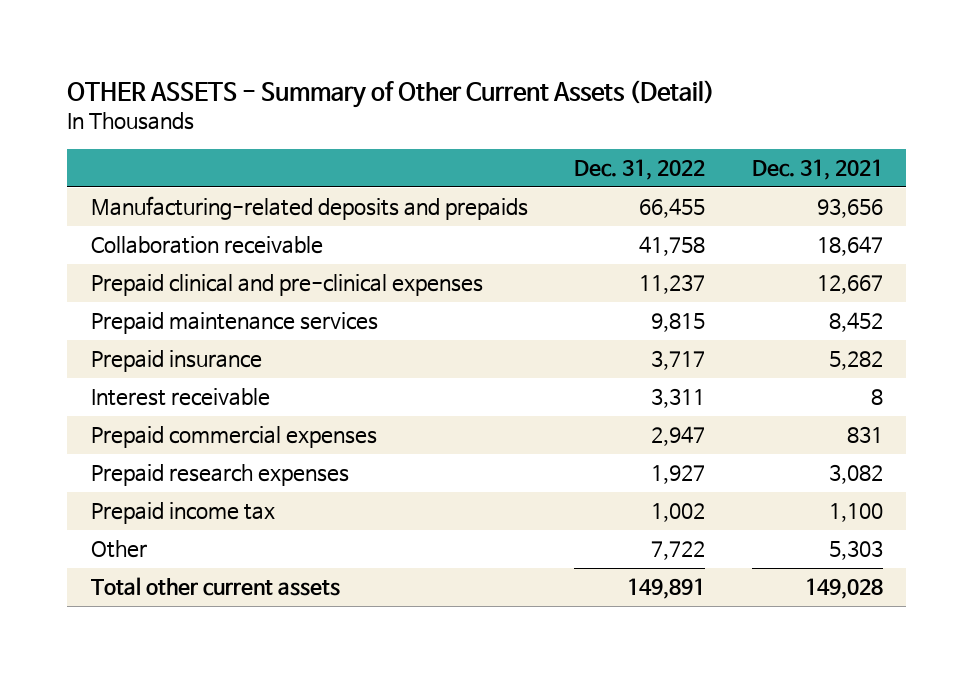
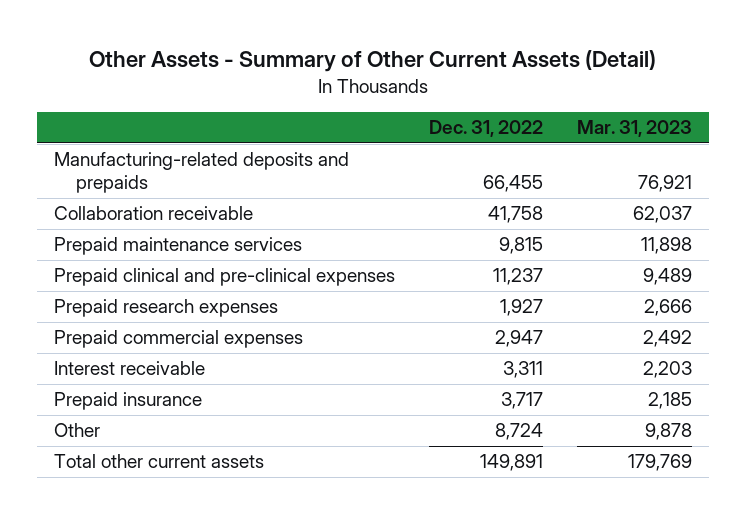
[67,79,716,108] OTHER ASSETS - Summary of Other Current Assets (Detail) -> [88,49,656,72] Other Assets - Summary of Other Current Assets (Detail)
[751,158,883,180] Dec. 31, 2021 -> none
none -> [577,120,693,138] Mar. 31, 2023
[90,274,483,297] Prepaid clinical and pre-clinical expenses -> [53,268,395,287] Prepaid clinical and pre-clinical expenses
[90,502,275,525] Prepaid income tax -> none
[90,426,377,449] Prepaid commercial expenses -> [53,330,303,349] Prepaid commercial expenses
[90,388,270,407] Interest receivable -> [53,361,205,376] Interest receivable
[90,350,262,373] Prepaid insurance -> [53,392,202,411] Prepaid insurance
[651,541,706,561] 7,722 -> [494,423,543,441] 8,724

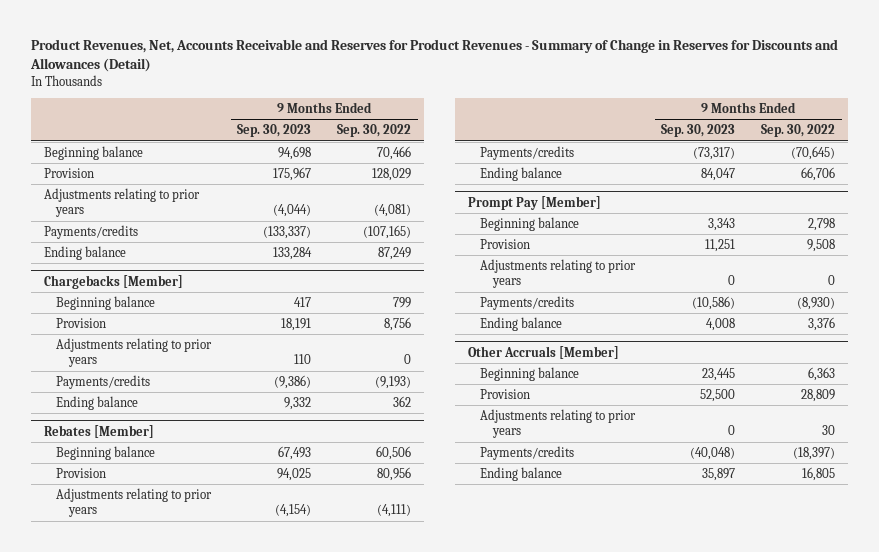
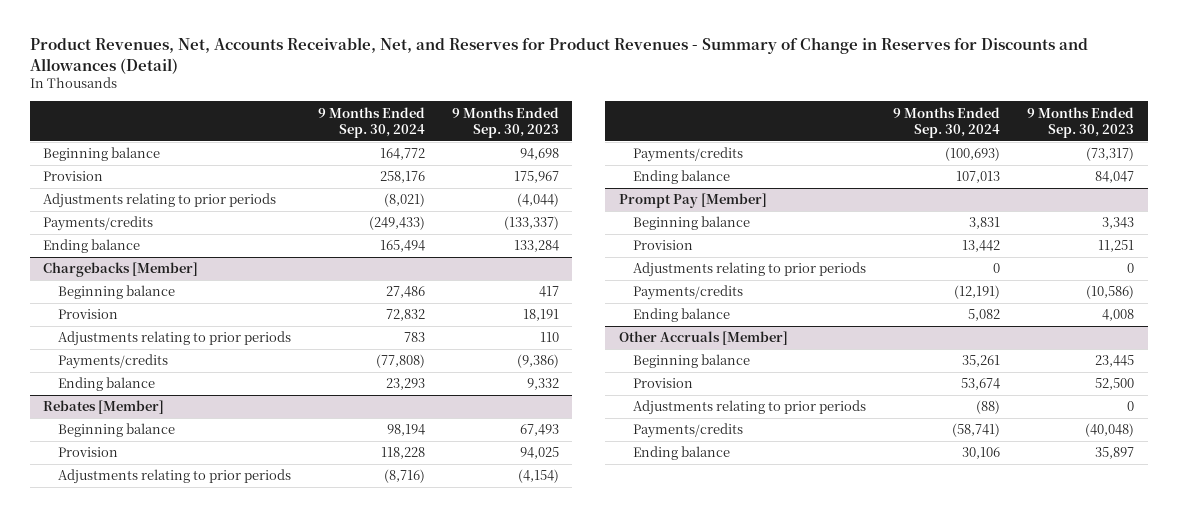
[29,38,838,73] Product Revenues, Net, Accounts Receivable and Reserves for Product Revenues - Summary of Change in Reserves for Discounts and Allowances (Detail) -> [29,37,1088,74] Product Revenues, Net, Accounts Receivable, Net, and Reserves for Product Revenues - Summary of Change in Reserves for Discounts and Allowances (Detail)
[337,124,412,138] Sep. 30, 2022 -> none
none -> [317,106,425,138] 9 Months Ended Sep. 30, 2024
[43,187,200,218] Adjustments relating to prior years -> [43,193,277,209] Adjustments relating to prior periods
[56,337,213,368] Adjustments relating to prior years -> [57,331,291,347] Adjustments relating to prior periods
[56,487,213,518] Adjustments relating to prior years -> [57,469,291,485] Adjustments relating to prior periods
[480,258,637,289] Adjustments relating to prior years -> [633,262,867,278] Adjustments relating to prior periods
[480,408,637,439] Adjustments relating to prior years -> [633,400,867,416] Adjustments relating to prior periods

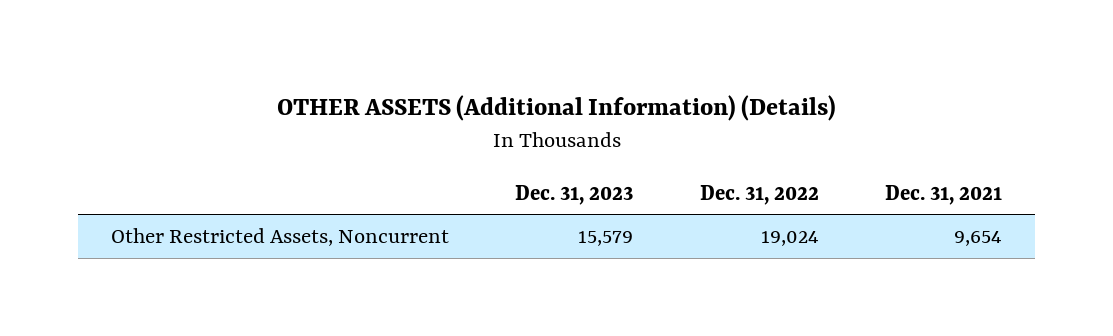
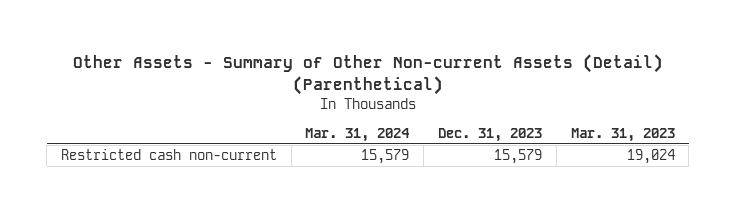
[276,95,836,122] OTHER ASSETS (Additional Information) (Details) -> [72,54,663,96] Other Assets - Summary of Other Non-current Assets (Detail) (Parenthetical)
[699,184,819,205] Dec. 31, 2022 -> none
[885,184,1003,205] Dec. 31, 2021 -> none
none -> [305,128,411,143] Mar. 31, 2024
none -> [570,128,675,143] Mar. 31, 2023
[111,228,450,247] Other Restricted Assets, Noncurrent -> [60,149,277,161] Restricted cash non-current

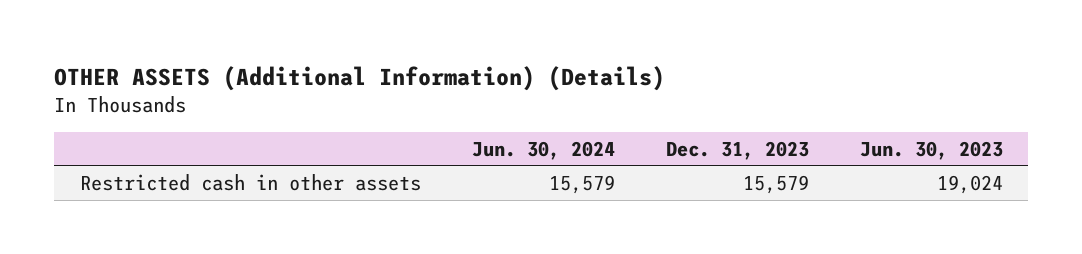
[72,54,663,96] Other Assets - Summary of Other Non-current Assets (Detail) (Parenthetical) -> [54,66,666,92] OTHER ASSETS (Additional Information) (Details)
[305,128,411,143] Mar. 31, 2024 -> none
[570,128,675,143] Mar. 31, 2023 -> none
none -> [471,140,615,160] Jun. 30, 2024
none -> [859,140,1003,160] Jun. 30, 2023
[60,149,277,161] Restricted cash non-current -> [79,173,421,191] Restricted cash in other assets

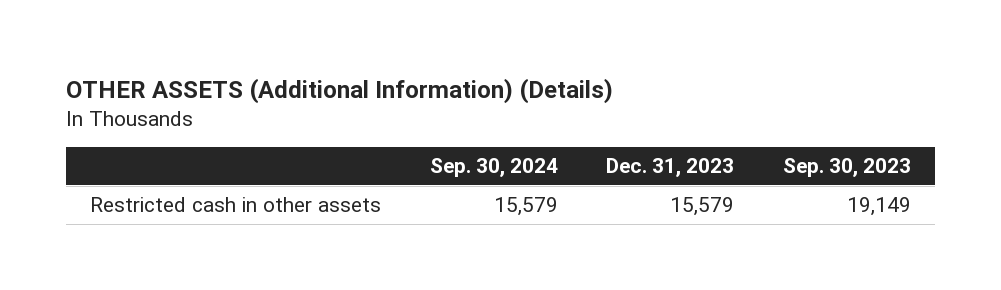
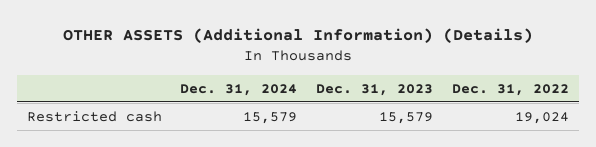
[429,158,558,178] Sep. 30, 2024 -> none
[782,158,911,178] Sep. 30, 2023 -> none
none -> [180,83,298,96] Dec. 31, 2024
none -> [452,83,570,96] Dec. 31, 2022
[90,197,382,213] Restricted cash in other assets -> [26,110,162,122] Restricted cash

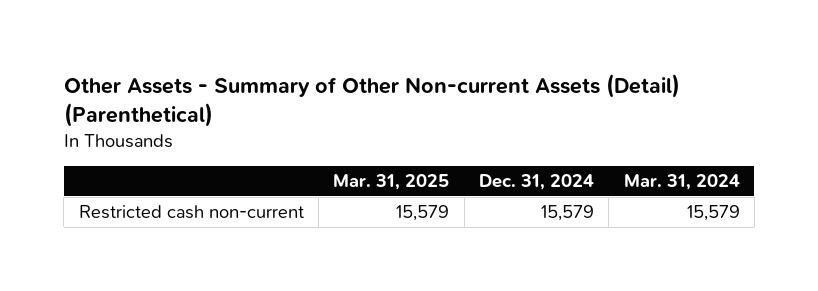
[62,28,533,44] OTHER ASSETS (Additional Information) (Details) -> [63,74,680,128] Other Assets - Summary of Other Non-current Assets (Detail) (Parenthetical)
[316,83,434,96] Dec. 31, 2023 -> none
[452,83,570,96] Dec. 31, 2022 -> none
none -> [333,174,450,191] Mar. 31, 2025
none -> [623,174,740,191] Mar. 31, 2024
[26,110,162,122] Restricted cash -> [78,205,304,220] Restricted cash non-current

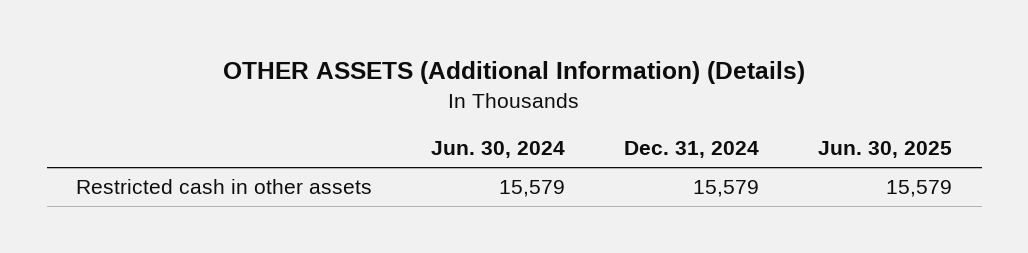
[63,74,680,128] Other Assets - Summary of Other Non-current Assets (Detail) (Parenthetical) -> [223,61,806,85] OTHER ASSETS (Additional Information) (Details)
[333,174,450,191] Mar. 31, 2025 -> none
[623,174,740,191] Mar. 31, 2024 -> none
none -> [431,141,566,159] Jun. 30, 2024
none -> [818,141,953,159] Jun. 30, 2025
[78,205,304,220] Restricted cash non-current -> [76,179,373,195] Restricted cash in other assets

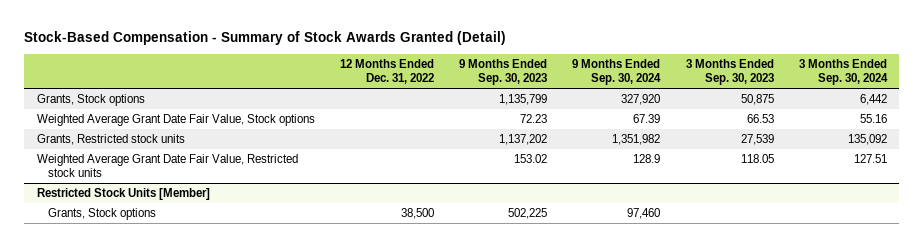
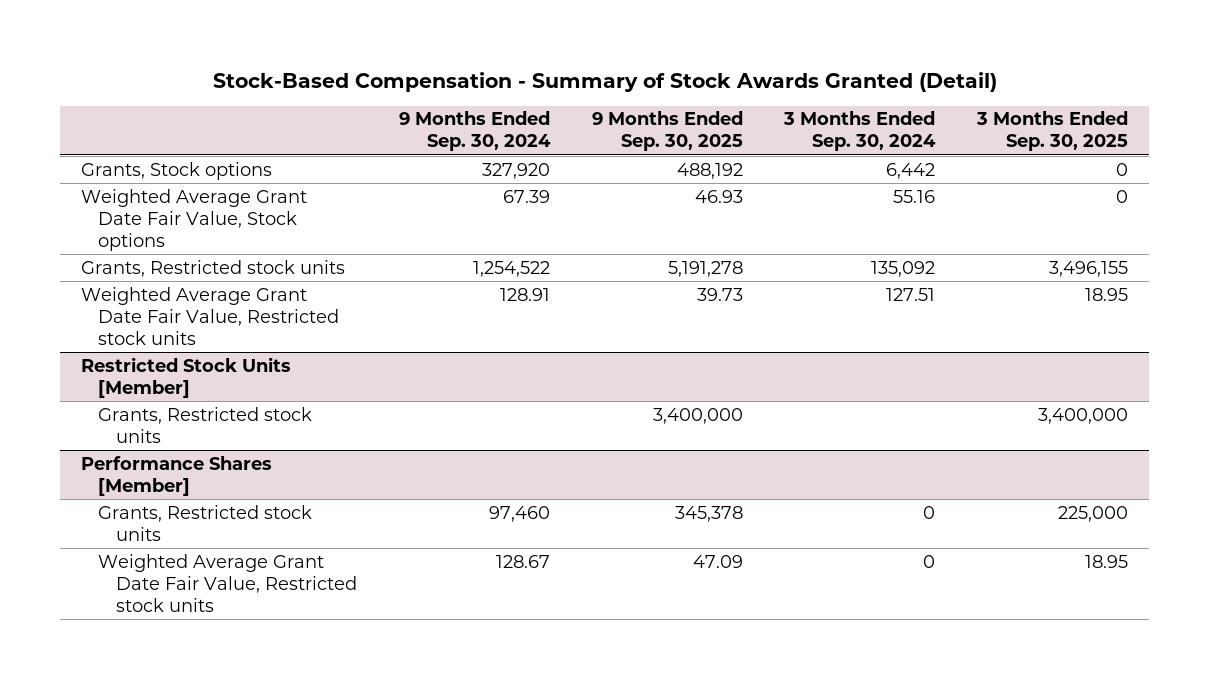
[340,58,435,85] 12 Months Ended Dec. 31, 2022 -> none
[459,58,548,86] 9 Months Ended Sep. 30, 2023 -> none
[685,58,774,86] 3 Months Ended Sep. 30, 2023 -> none
none -> [591,111,743,152] 9 Months Ended Sep. 30, 2025
none -> [976,111,1129,152] 3 Months Ended Sep. 30, 2025
[612,133,661,145] 1,351,982 -> [472,260,550,277] 1,254,522
[633,153,661,163] 128.9 -> [499,287,550,301] 128.91
[47,207,156,220] Grants, Stock options -> none
none -> [98,406,313,443] Grants, Restricted stock units
none -> [80,455,272,496] Performance Shares [Member]
none -> [98,504,313,541] Grants, Restricted stock units
none -> [98,553,357,612] Weighted Average Grant Date Fair Value, Restricted stock units

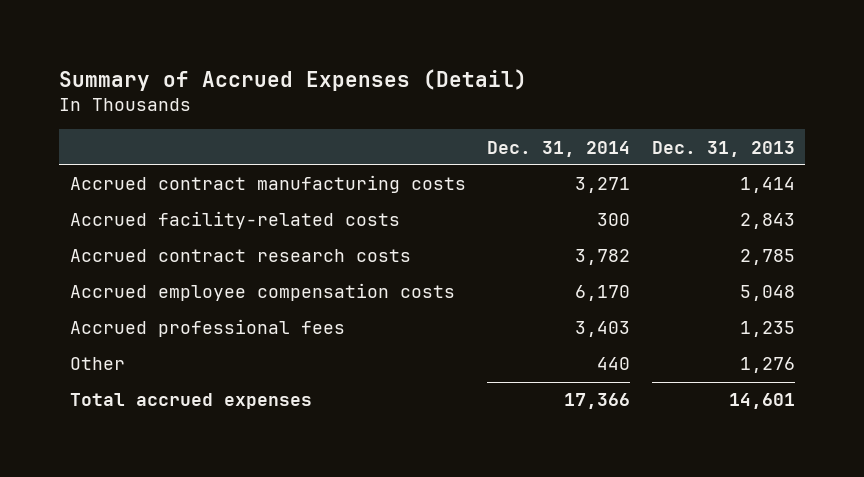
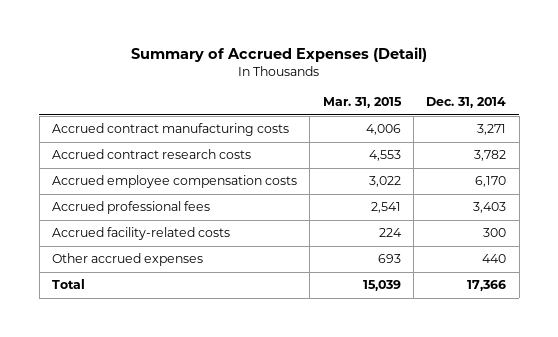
[651,140,795,157] Dec. 31, 2013 -> none
none -> [322,96,402,108] Mar. 31, 2015
[69,211,400,230] Accrued facility-related costs -> [52,227,231,241] Accrued facility-related costs
[69,357,125,371] Other -> [52,253,204,267] Other accrued expenses
[69,393,312,410] Total accrued expenses -> [52,279,86,290] Total

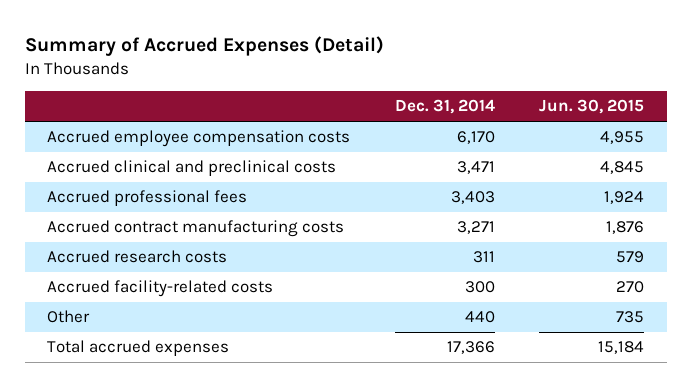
[322,96,402,108] Mar. 31, 2015 -> none
none -> [539,99,645,115] Jun. 30, 2015
[52,149,252,160] Accrued contract research costs -> none
none -> [47,160,337,177] Accrued clinical and preclinical costs
[52,123,290,137] Accrued contract manufacturing costs -> [47,220,345,238] Accrued contract manufacturing costs
none -> [47,250,228,264] Accrued research costs
[52,253,204,267] Other accrued expenses -> [47,310,91,324] Other
[52,279,86,290] Total -> [47,340,230,357] Total accrued expenses

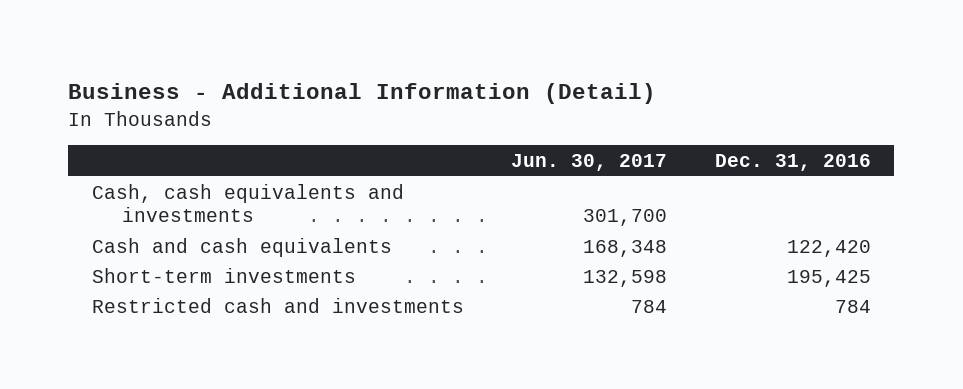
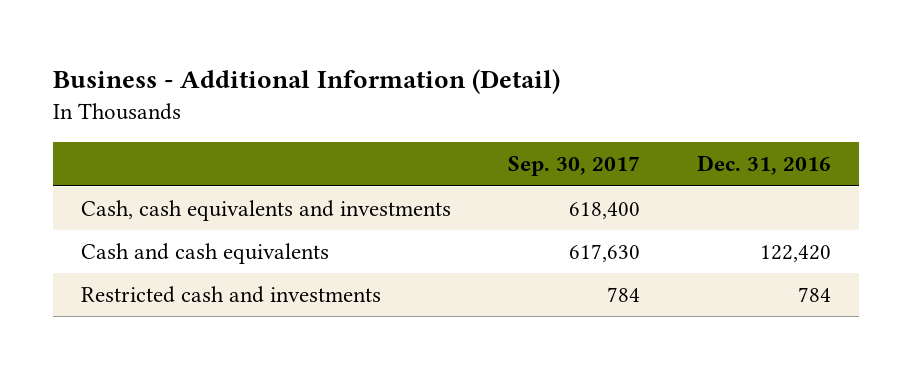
[511,153,668,171] Jun. 30, 2017 -> none
none -> [507,156,640,177] Sep. 30, 2017
[91,267,356,283] Short-term investments -> none

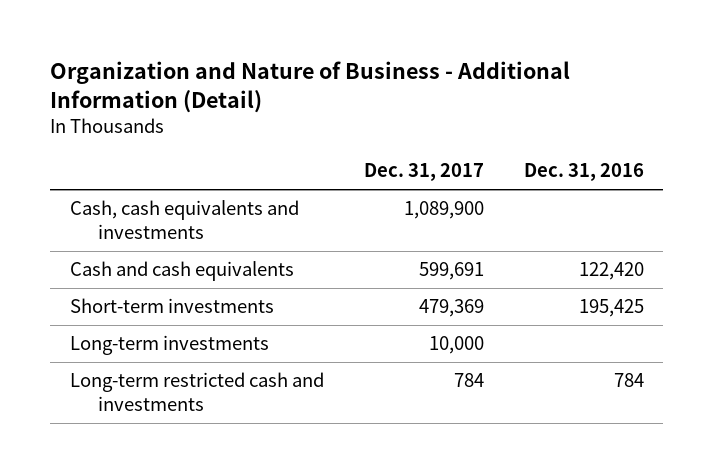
[52,69,560,95] Business - Additional Information (Detail) -> [49,60,570,113] Organization and Nature of Business - Additional Information (Detail)
[507,156,640,177] Sep. 30, 2017 -> none
none -> [363,163,484,182] Dec. 31, 2017
none -> [69,298,274,314] Short-term investments
none -> [69,335,269,356] Long-term investments
[80,286,381,304] Restricted cash and investments -> [69,372,324,412] Long-term restricted cash and investments

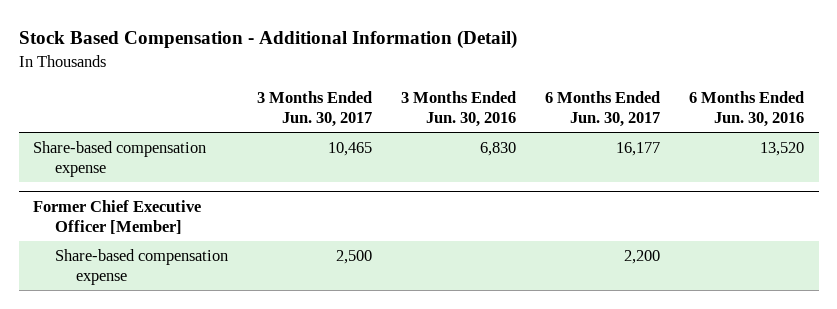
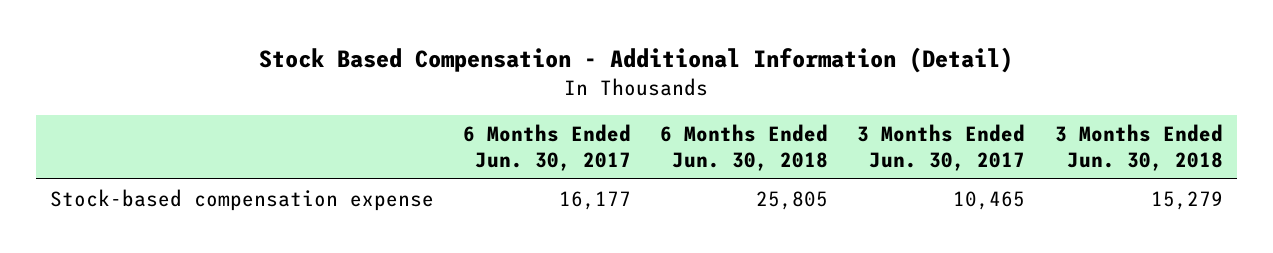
[400,91,516,128] 3 Months Ended Jun. 30, 2016 -> none
[689,91,805,128] 6 Months Ended Jun. 30, 2016 -> none
none -> [660,124,829,172] 6 Months Ended Jun. 30, 2018
none -> [1054,124,1223,172] 3 Months Ended Jun. 30, 2018
[33,200,202,234] Former Chief Executive Officer [Member] -> none
[54,249,228,286] Share-based compensation expense -> none
[33,141,207,178] Share-based compensation expense -> [50,188,435,211] Stock-based compensation expense

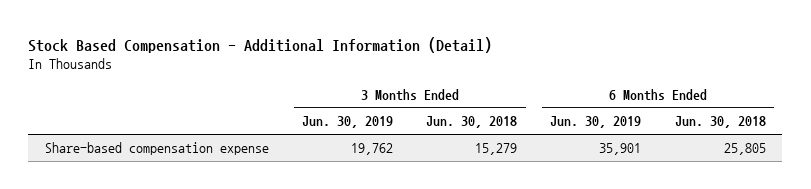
[463,124,632,172] 6 Months Ended Jun. 30, 2017 -> none
[857,124,1026,172] 3 Months Ended Jun. 30, 2017 -> none
none -> [302,116,394,129] Jun. 30, 2019
none -> [550,116,642,129] Jun. 30, 2019
[50,188,435,211] Stock-based compensation expense -> [44,142,269,156] Share-based compensation expense

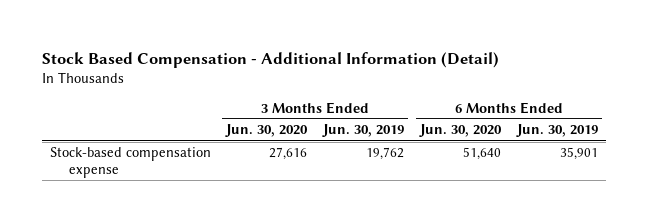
[426,116,518,129] Jun. 30, 2018 -> none
[674,116,766,129] Jun. 30, 2018 -> none
none -> [225,124,309,138] Jun. 30, 2020
none -> [418,124,502,138] Jun. 30, 2020
[44,142,269,156] Share-based compensation expense -> [49,147,211,178] Stock-based compensation expense

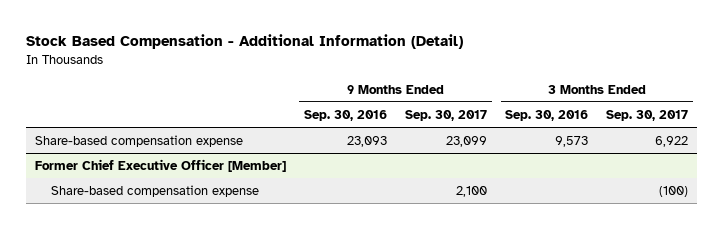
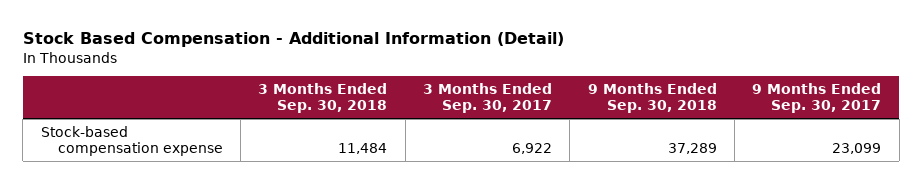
[304,109,388,121] Sep. 30, 2016 -> none
[505,109,589,121] Sep. 30, 2016 -> none
none -> [258,83,388,114] 3 Months Ended Sep. 30, 2018
none -> [587,83,717,114] 9 Months Ended Sep. 30, 2018
[34,159,286,173] Former Chief Executive Officer [Member] -> none
[50,185,259,198] Share-based compensation expense -> none
[34,135,243,148] Share-based compensation expense -> [40,125,223,156] Stock-based compensation expense

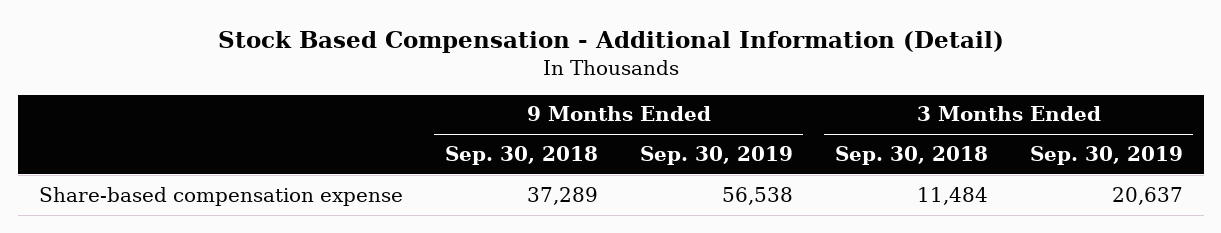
[423,83,553,114] 3 Months Ended Sep. 30, 2017 -> none
[752,83,882,114] 9 Months Ended Sep. 30, 2017 -> none
none -> [639,145,793,165] Sep. 30, 2019
none -> [1029,145,1183,165] Sep. 30, 2019
[40,125,223,156] Stock-based compensation expense -> [38,186,403,206] Share-based compensation expense

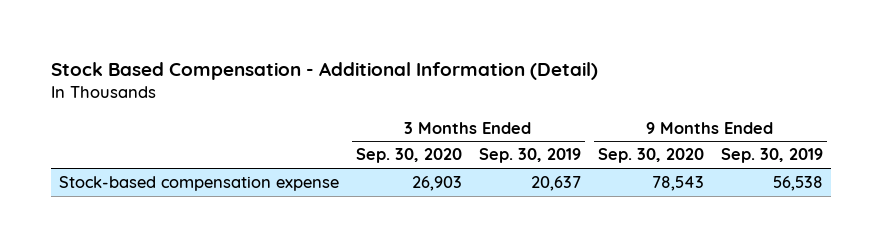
[444,145,598,165] Sep. 30, 2018 -> none
[834,145,988,165] Sep. 30, 2018 -> none
none -> [355,148,462,164] Sep. 30, 2020
none -> [597,148,704,164] Sep. 30, 2020
[38,186,403,206] Share-based compensation expense -> [59,176,340,192] Stock-based compensation expense

